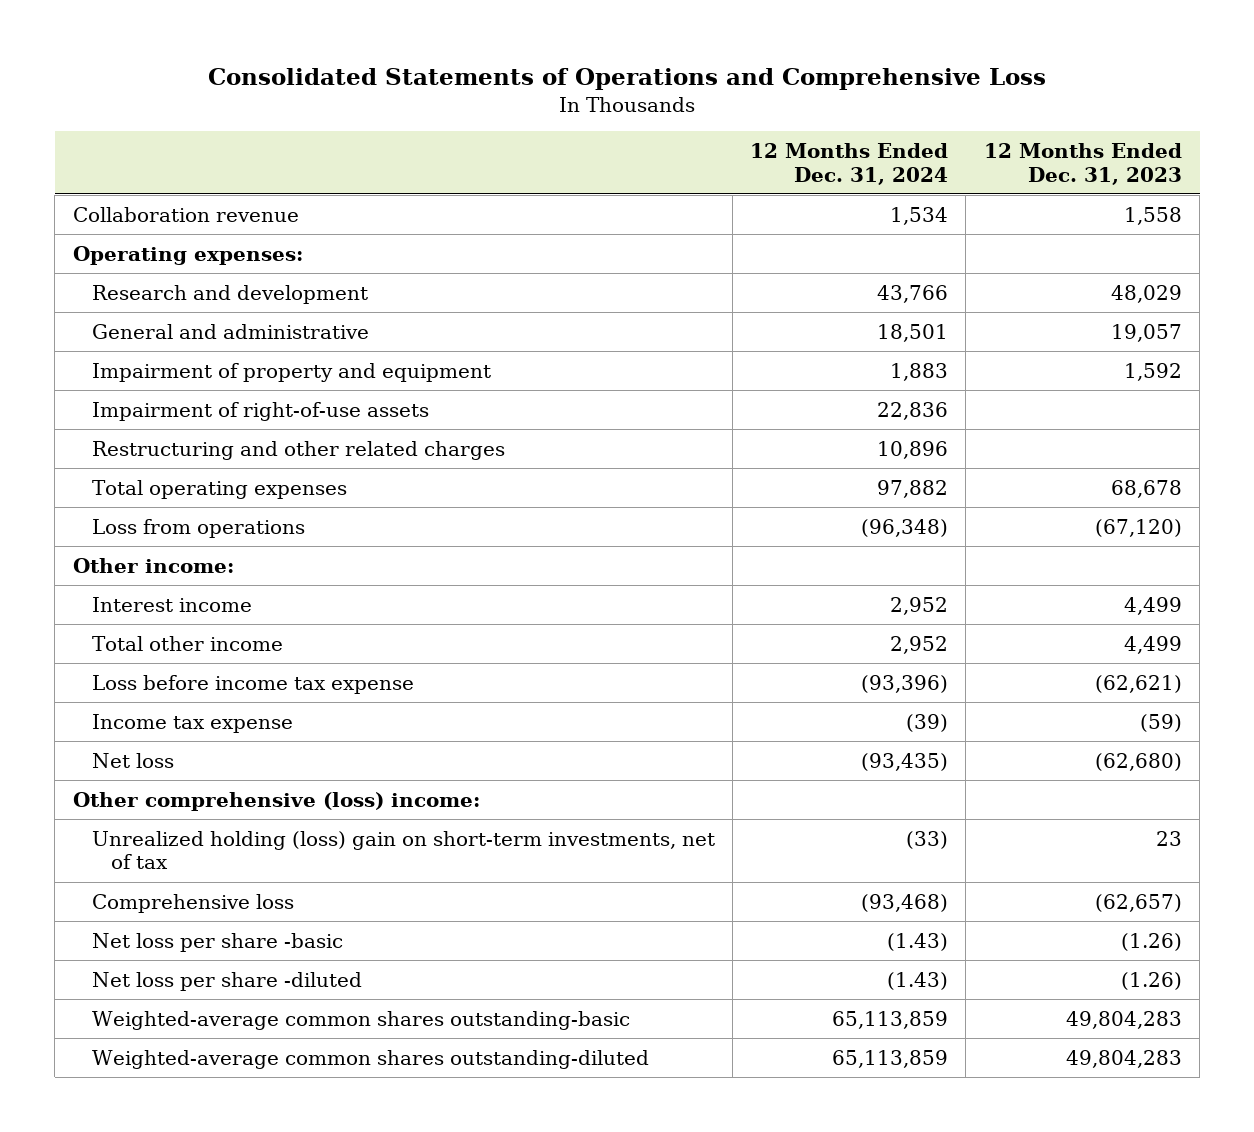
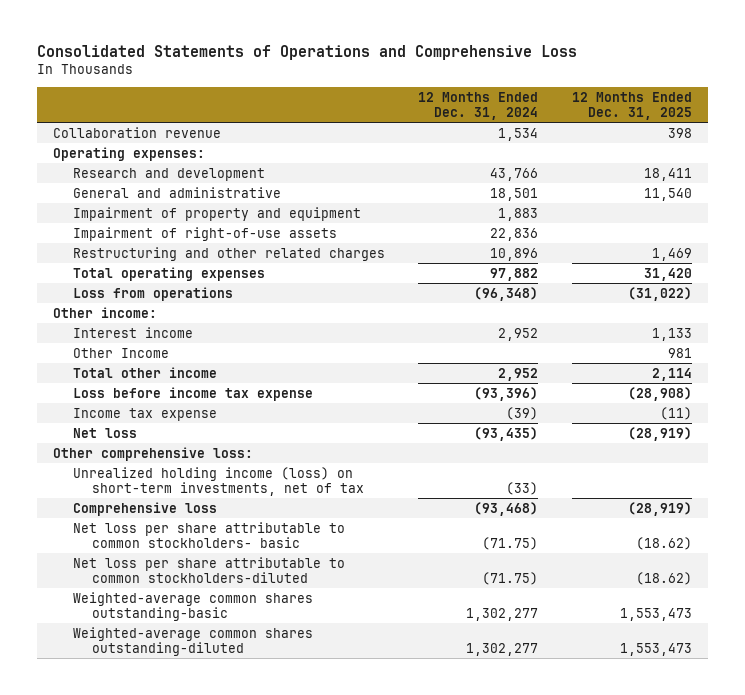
[983,143,1182,185] 12 Months Ended Dec. 31, 2023 -> none
none -> [571,91,692,120] 12 Months Ended Dec. 31, 2025
none -> [72,347,169,358] Other Income
[72,791,480,811] Other comprehensive (loss) income: -> [53,446,254,461] Other comprehensive loss:
[91,830,715,870] Unrealized holding (loss) gain on short-term investments, net of tax -> [72,466,365,496] Unrealized holding income (loss) on short-term investments, net of tax
[91,932,343,952] Net loss per share -basic -> [72,521,345,548] Net loss per share attributable to common stockholders- basic
[887,932,949,951] (1.43) -> [482,536,539,550] (71.75)
[91,971,362,991] Net loss per share -diluted -> [72,556,345,583] Net loss per share attributable to common stockholders-diluted
[887,971,949,990] (1.43) -> [482,571,539,585] (71.75)
[832,1010,949,1029] 65,113,859 -> [466,607,539,621] 1,302,277
[832,1049,949,1068] 65,113,859 -> [466,642,539,656] 1,302,277

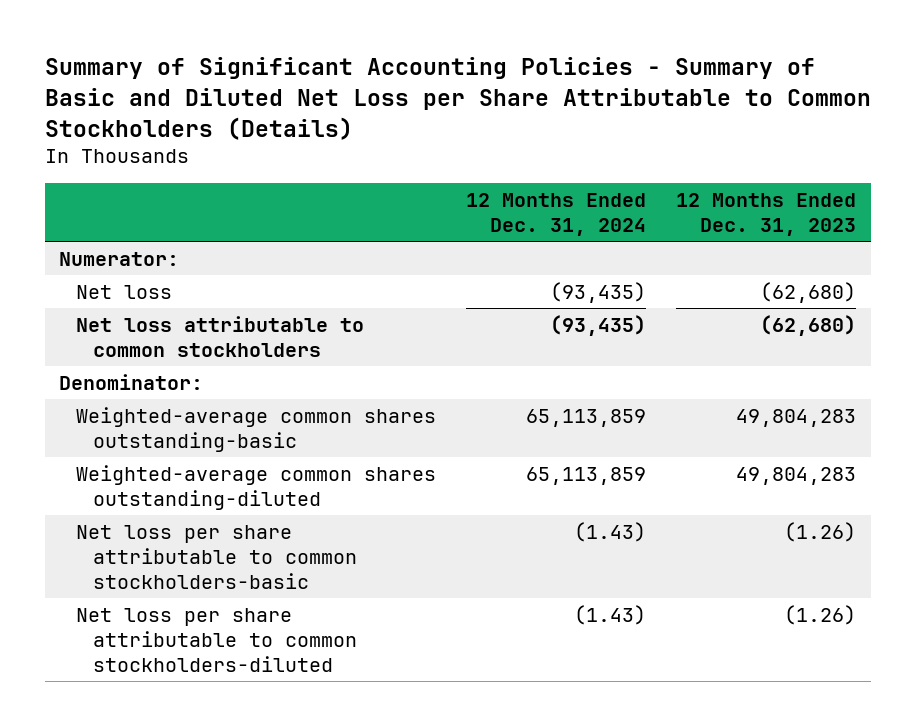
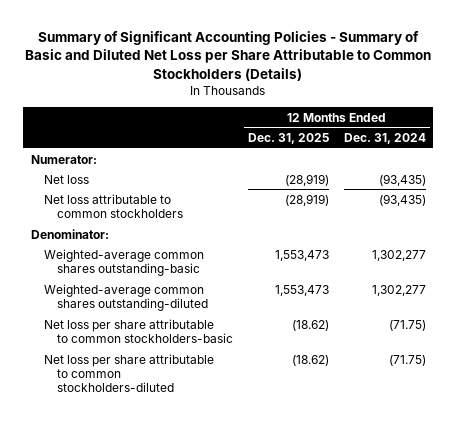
[675,192,856,237] 12 Months Ended Dec. 31, 2023 -> none
none -> [247,133,329,145] Dec. 31, 2025
[526,408,647,427] 65,113,859 -> [371,249,426,261] 1,302,277
[526,466,647,485] 65,113,859 -> [371,284,426,296] 1,302,277
[574,521,647,542] (1.43) -> [388,319,426,331] (71.75)
[574,604,647,625] (1.43) -> [388,354,426,366] (71.75)

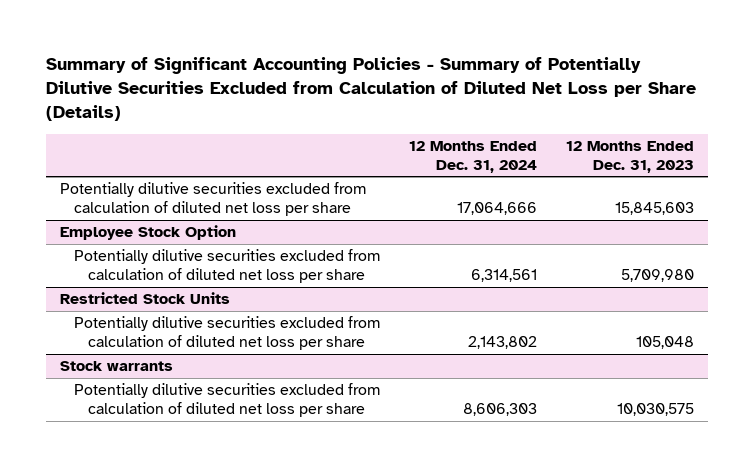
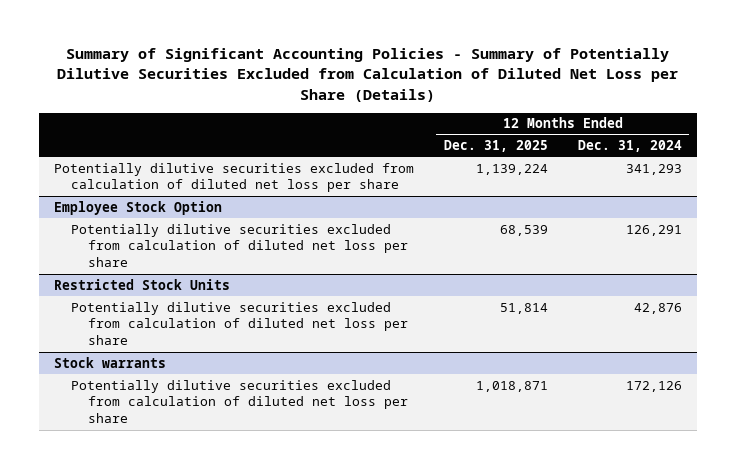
[565,141,694,173] 12 Months Ended Dec. 31, 2023 -> none
none -> [443,140,548,153] Dec. 31, 2025
[456,201,537,215] 17,064,666 -> [625,163,682,175] 341,293
[470,268,537,282] 6,314,561 -> [625,224,682,236] 126,291
[467,335,537,349] 2,143,802 -> [633,302,682,314] 42,876
[462,402,537,416] 8,606,303 -> [625,380,682,392] 172,126

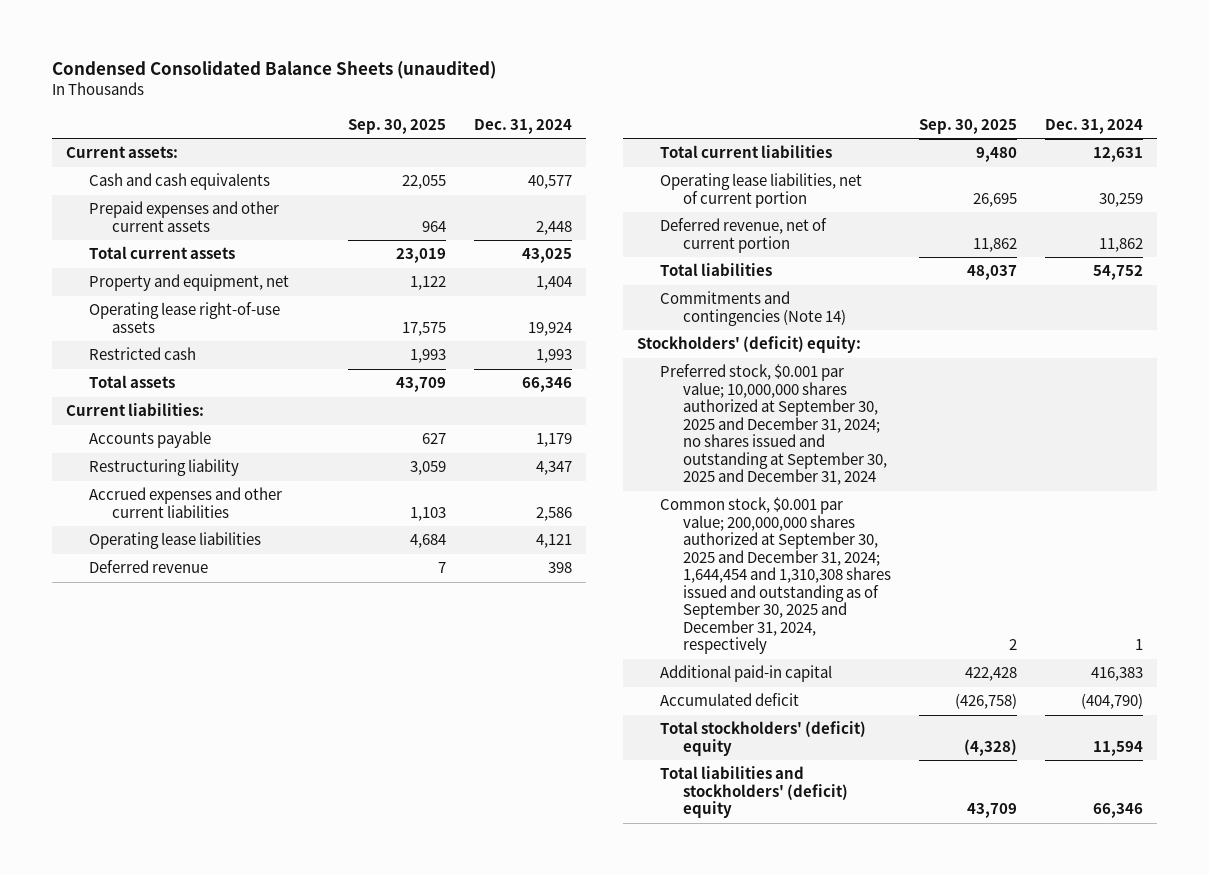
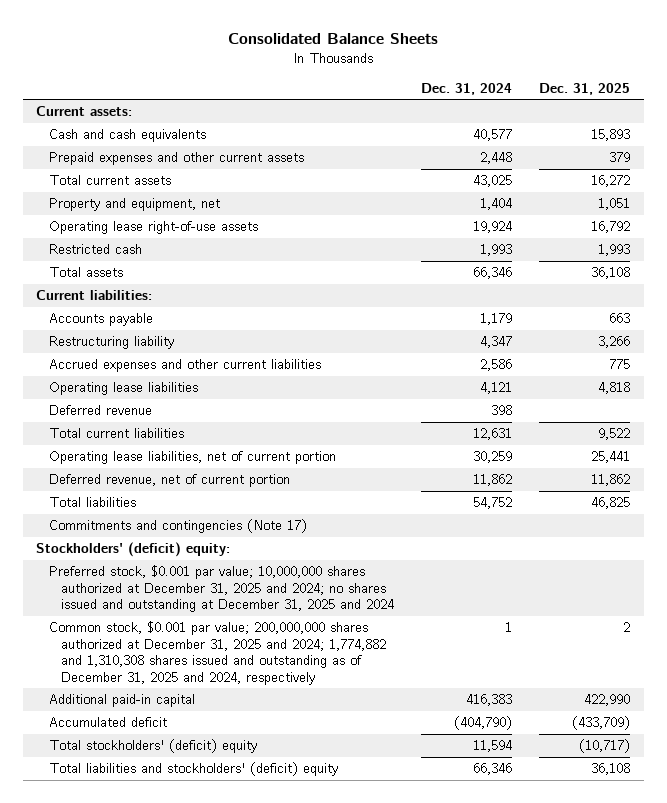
[51,61,496,80] Condensed Consolidated Balance Sheets (unaudited) -> [228,33,439,45] Consolidated Balance Sheets
[347,118,446,134] Sep. 30, 2025 -> none
none -> [539,82,631,95] Dec. 31, 2025
[660,291,847,326] Commitments and contingencies (Note 14) -> [48,519,307,534] Commitments and contingencies (Note 17)
[660,364,888,486] Preferred stock, $0.001 par value; 10,000,000 shares authorized at September 30, 2025 and December 31, 2024; no shares issued and outstanding at September 30, 2025 and December 31, 2024 -> [48,565,394,613] Preferred stock, $0.001 par value; 10,000,000 shares authorized at December 31, 2025 and 2024; no shares issued and outstanding at December 31, 2025 and 2024
[660,497,892,655] Common stock, $0.001 par value; 200,000,000 shares authorized at September 30, 2025 and December 31, 2024; 1,644,454 and 1,310,308 shares issued and outstanding as of September 30, 2025 and December 31, 2024, respectively -> [48,621,386,685] Common stock, $0.001 par value; 200,000,000 shares authorized at December 31, 2025 and 2024; 1,774,882 and 1,310,308 shares issued and outstanding as of December 31, 2025 and 2024, respectively

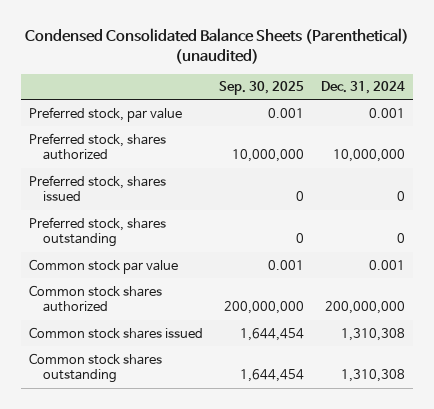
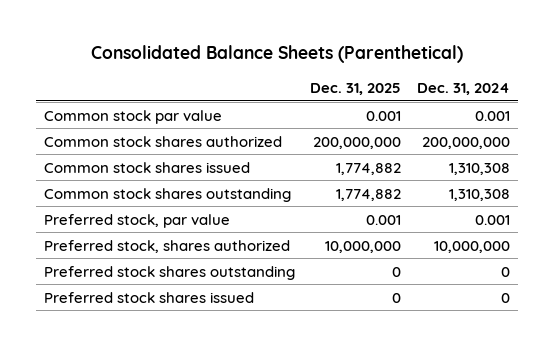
[24,27,409,64] Condensed Consolidated Balance Sheets (Parenthetical) (unaudited) -> [90,45,463,64] Consolidated Balance Sheets (Parenthetical)
[219,81,305,96] Sep. 30, 2025 -> none
none -> [310,82,402,95] Dec. 31, 2025
[28,174,166,202] Preferred stock, shares issued -> none
[28,216,166,248] Preferred stock, shares outstanding -> none
[28,106,182,122] Preferred stock, par value -> [43,213,230,228] Preferred stock, par value
[28,132,166,161] Preferred stock, shares authorized -> [43,239,290,253] Preferred stock, shares authorized
none -> [43,265,295,280] Preferred stock shares outstanding
none -> [43,291,254,303] Preferred stock shares issued

